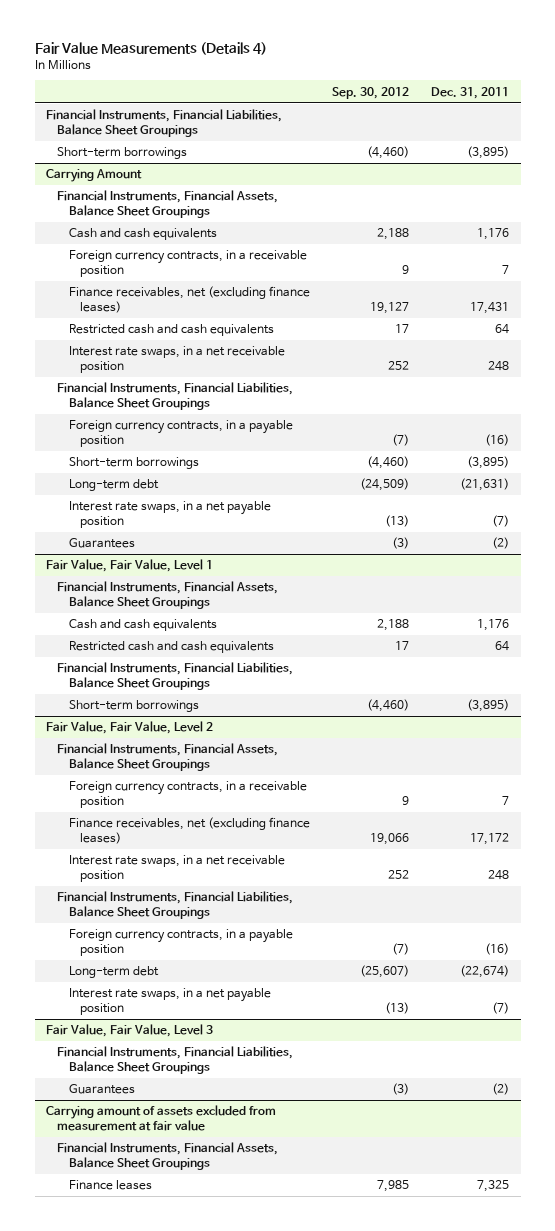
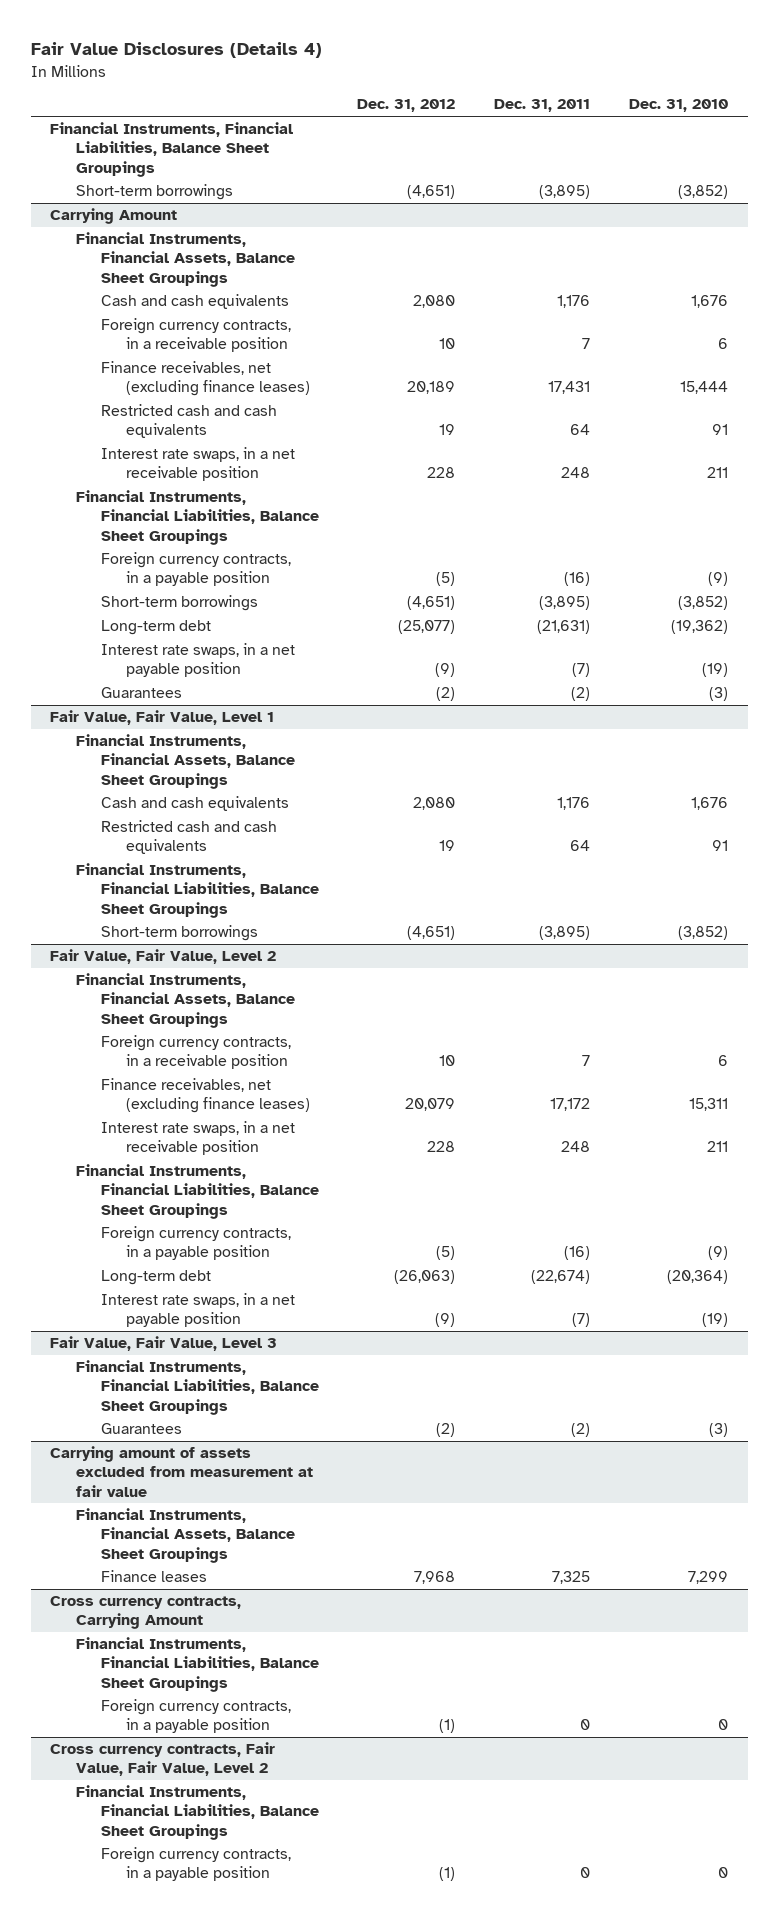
[34,41,267,55] Fair Value Measurements (Details 4) -> [31,42,323,59] Fair Value Disclosures (Details 4)
[332,86,410,99] Sep. 30, 2012 -> none
none -> [357,99,456,113] Dec. 31, 2012
none -> [629,99,729,113] Dec. 31, 2010
none -> [50,1596,242,1630] Cross currency contracts, Carrying Amount
none -> [75,1637,319,1692] Financial Instruments, Financial Liabilities, Balance Sheet Groupings
none -> [100,1699,291,1734] Foreign currency contracts, in a payable position
none -> [50,1742,276,1777] Cross currency contracts, Fair Value, Fair Value, Level 2
none -> [75,1785,319,1840] Financial Instruments, Financial Liabilities, Balance Sheet Groupings
none -> [100,1847,291,1882] Foreign currency contracts, in a payable position

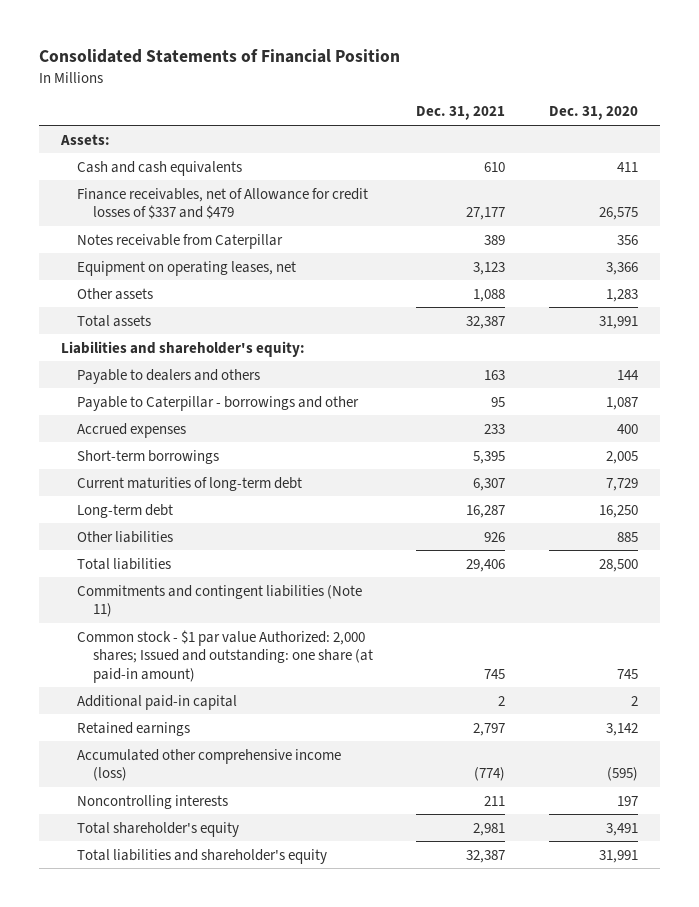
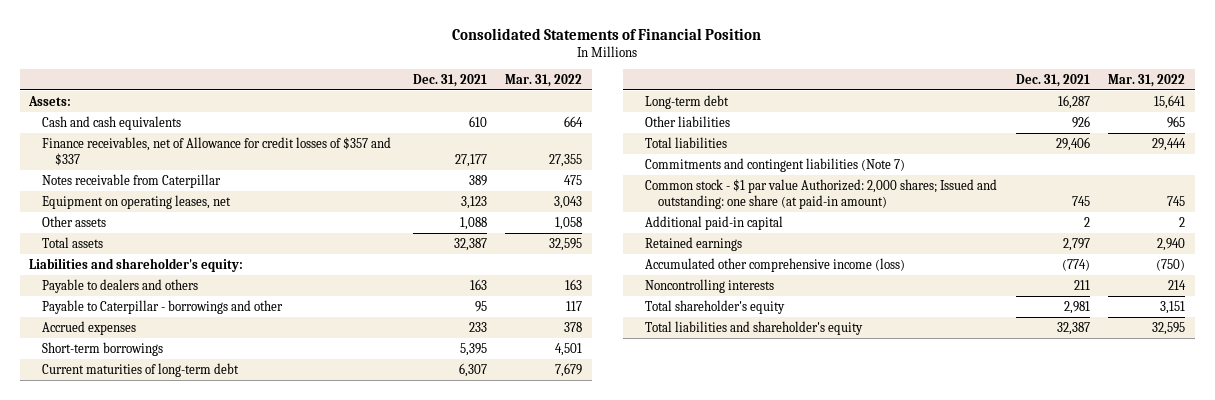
[549,106,639,121] Dec. 31, 2020 -> none
none -> [505,73,583,87] Mar. 31, 2022
[76,187,368,220] Finance receivables, net of Allowance for credit losses of $337 and $479 -> [42,136,392,166] Finance receivables, net of Allowance for credit losses of $357 and $337
[76,584,362,618] Commitments and contingent liabilities (Note 11) -> [644,157,905,172] Commitments and contingent liabilities (Note 7)

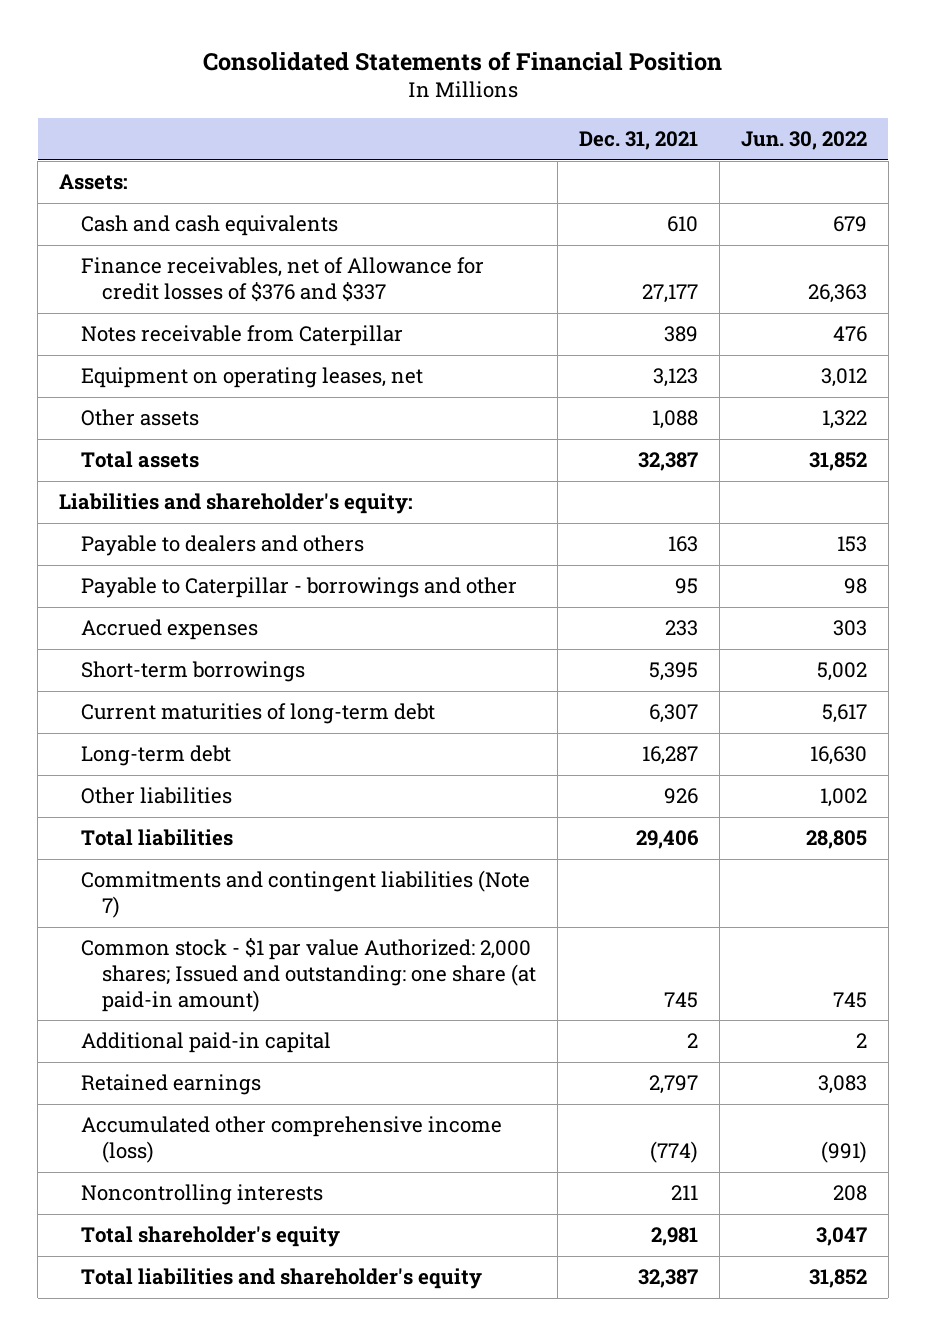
[505,73,583,87] Mar. 31, 2022 -> none
none -> [740,130,867,150] Jun. 30, 2022
[42,136,392,166] Finance receivables, net of Allowance for credit losses of $357 and $337 -> [80,257,484,303] Finance receivables, net of Allowance for credit losses of $376 and $337

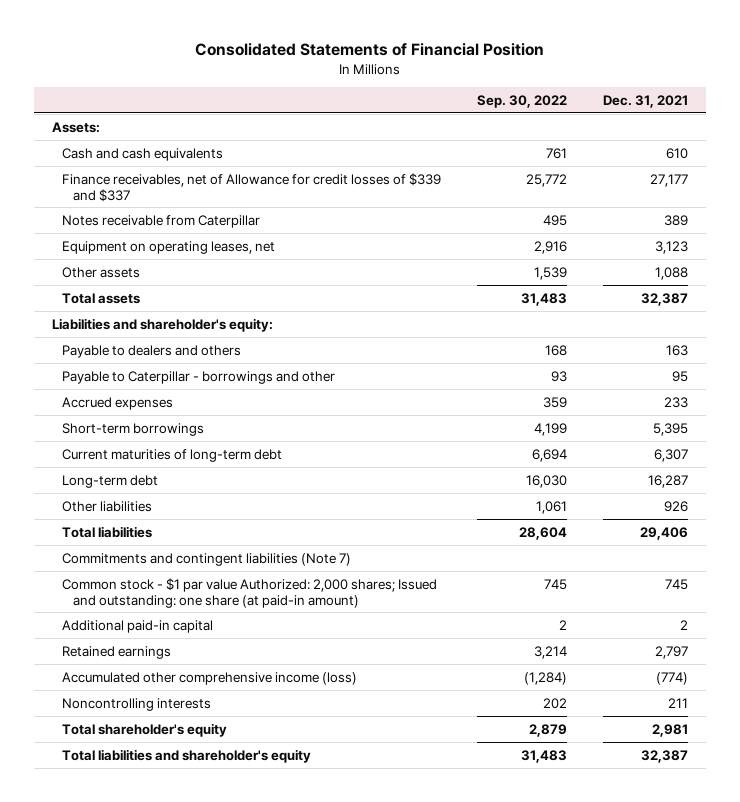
[740,130,867,150] Jun. 30, 2022 -> none
none -> [477,95,568,109] Sep. 30, 2022
[80,257,484,303] Finance receivables, net of Allowance for credit losses of $376 and $337 -> [62,172,442,202] Finance receivables, net of Allowance for credit losses of $339 and $337

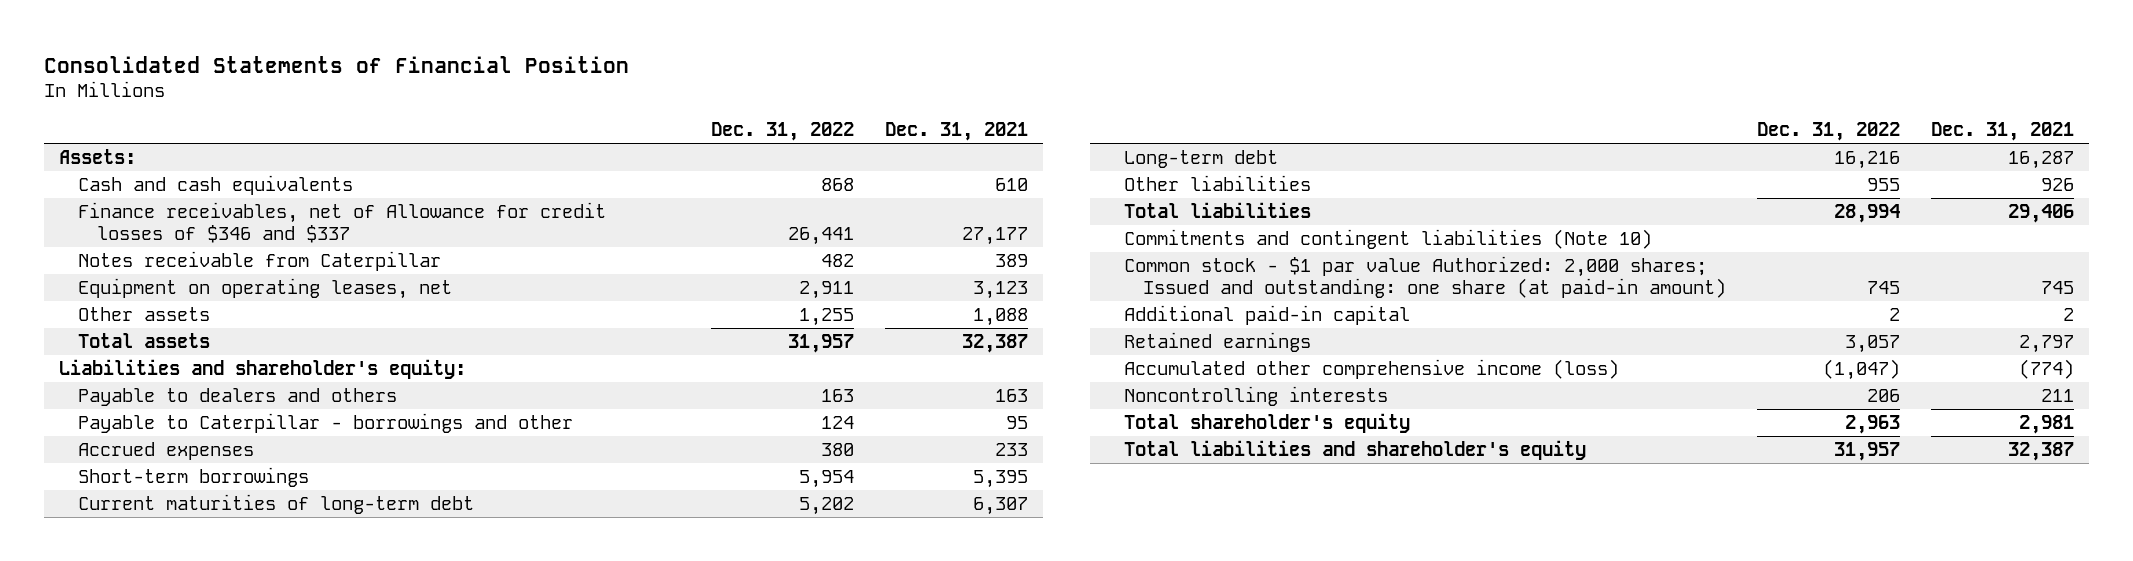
[477,95,568,109] Sep. 30, 2022 -> none
none -> [710,122,854,142] Dec. 31, 2022
[62,172,442,202] Finance receivables, net of Allowance for credit losses of $339 and $337 -> [78,202,607,243] Finance receivables, net of Allowance for credit losses of $346 and $337
[62,552,352,566] Commitments and contingent liabilities (Note 7) -> [1123,229,1652,250] Commitments and contingent liabilities (Note 10)

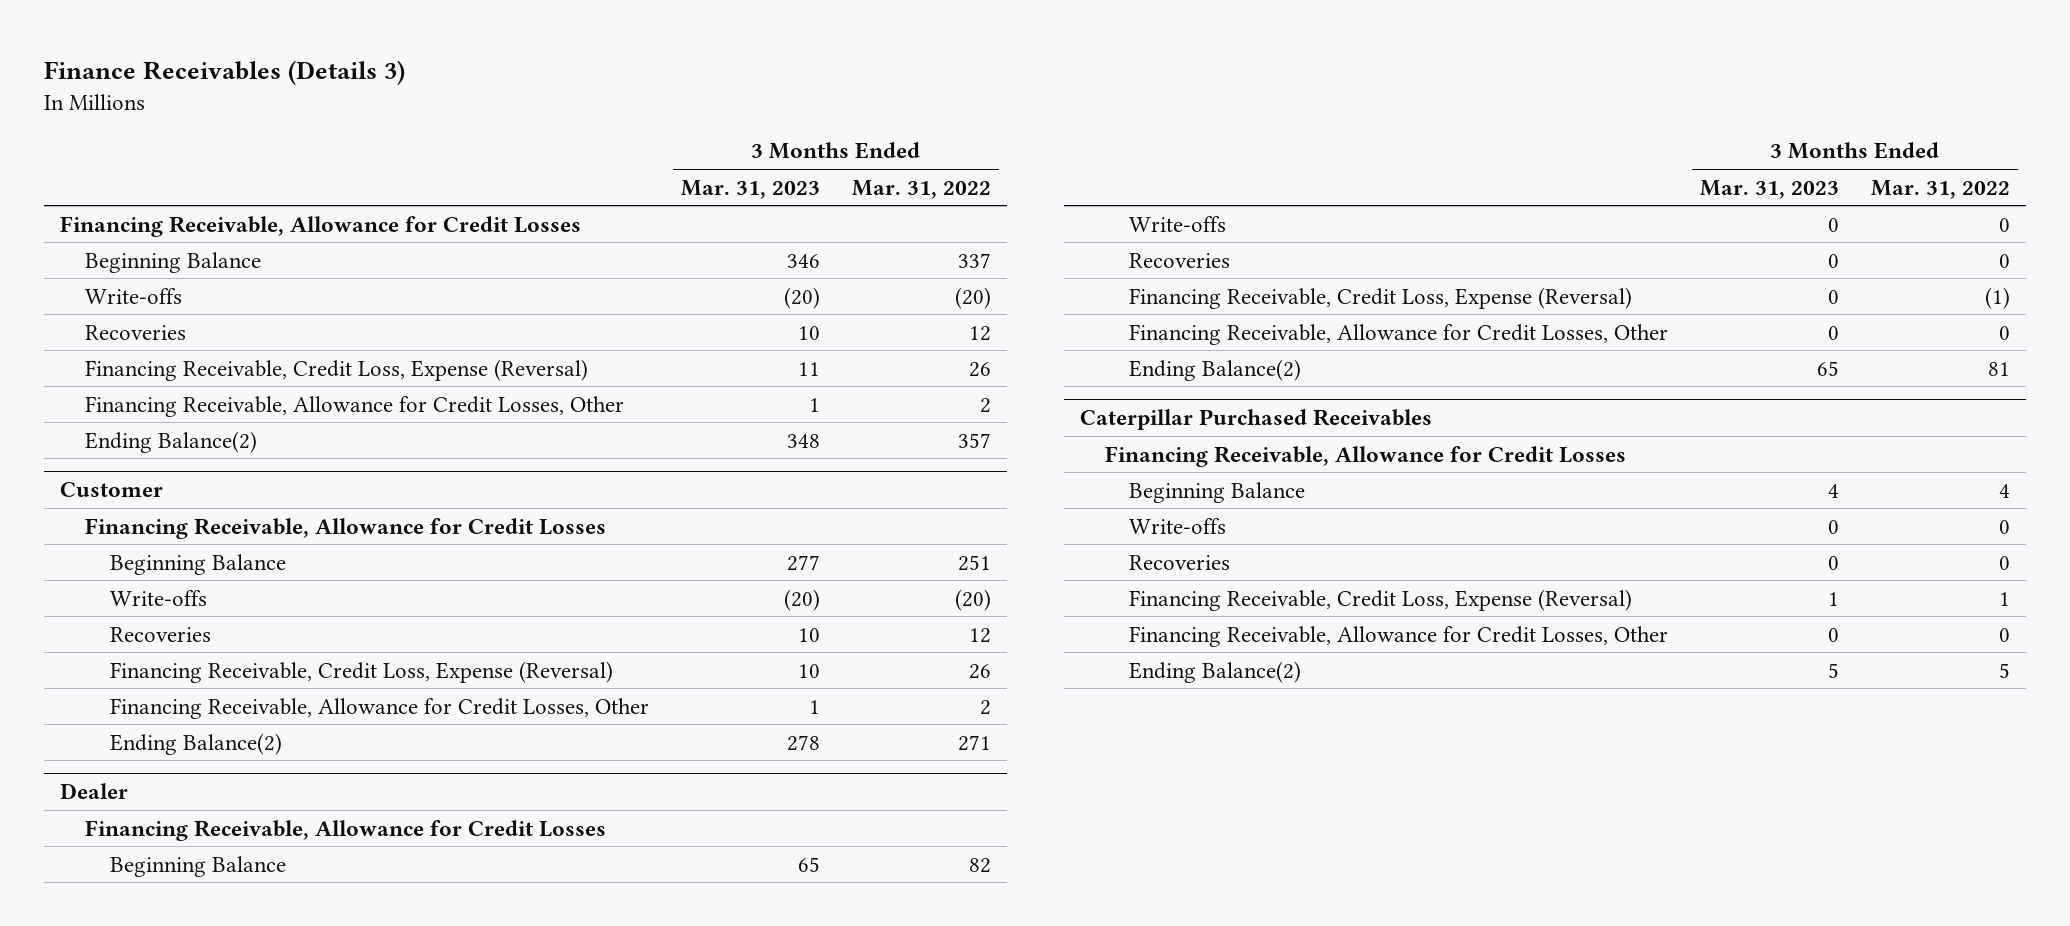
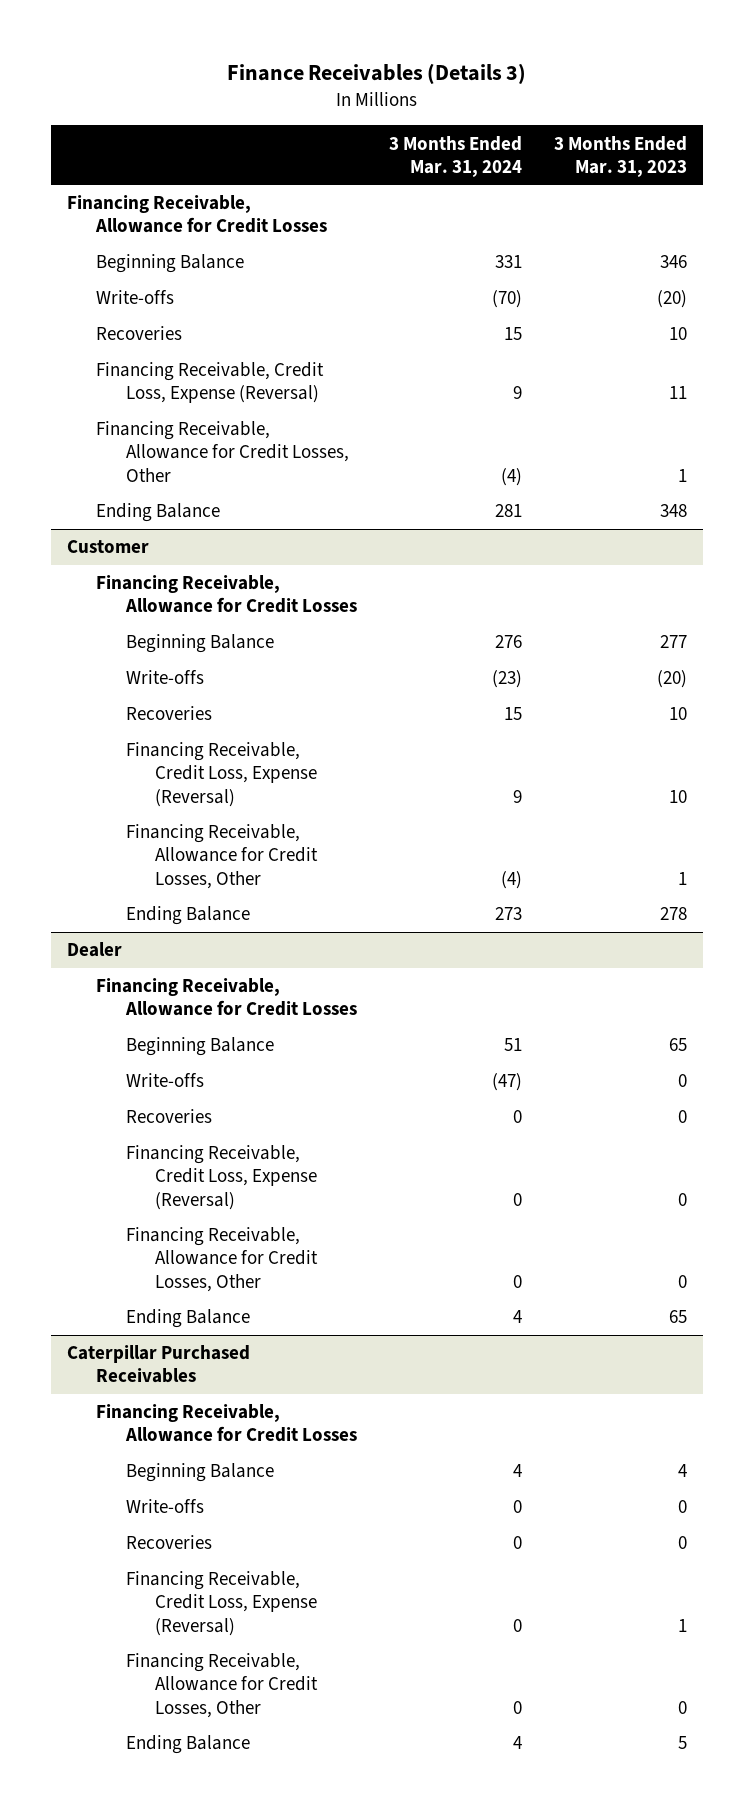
[851,179,991,199] Mar. 31, 2022 -> none
none -> [388,135,522,177] 3 Months Ended Mar. 31, 2024
[84,430,257,453] Ending Balance(2) -> [96,503,221,523] Ending Balance
[109,732,282,755] Ending Balance(2) -> [125,906,250,926] Ending Balance
[1129,358,1302,381] Ending Balance(2) -> [125,1309,250,1329] Ending Balance
[1129,660,1302,683] Ending Balance(2) -> [125,1735,250,1755] Ending Balance

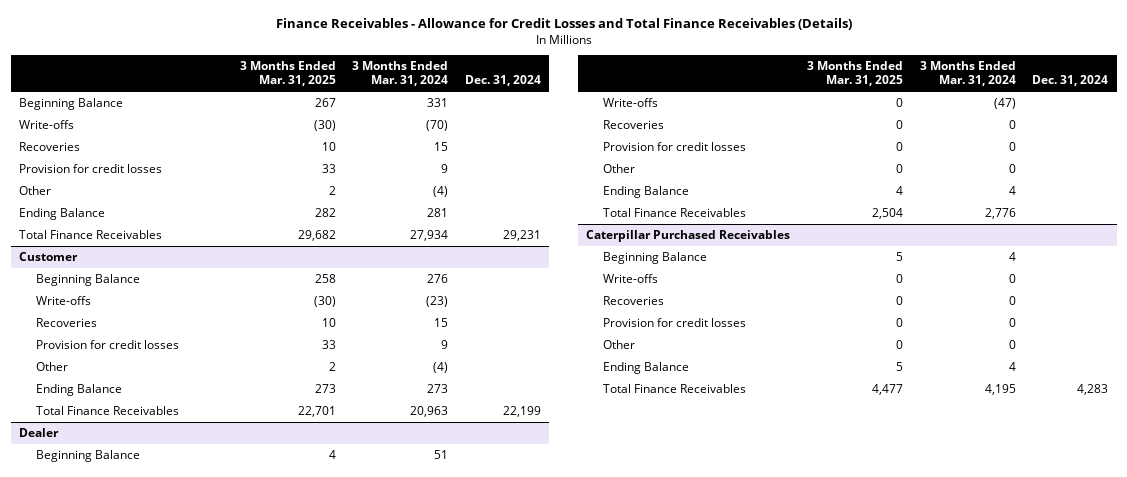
[226,63,526,85] Finance Receivables (Details 3) -> [275,18,852,31] Finance Receivables - Allowance for Credit Losses and Total Finance Receivables (Details)
[553,135,687,177] 3 Months Ended Mar. 31, 2023 -> none
none -> [239,60,336,87] 3 Months Ended Mar. 31, 2025
none -> [465,75,542,87] Dec. 31, 2024
[66,195,328,234] Financing Receivable, Allowance for Credit Losses -> none
[96,362,325,404] Financing Receivable, Credit Loss, Expense (Reversal) -> [18,163,162,173] Provision for credit losses
[96,421,349,482] Financing Receivable, Allowance for Credit Losses, Other -> [18,185,51,195] Other
none -> [18,229,162,239] Total Finance Receivables
[96,575,357,614] Financing Receivable, Allowance for Credit Losses -> none
[125,742,318,807] Financing Receivable, Credit Loss, Expense (Reversal) -> [35,339,179,349] Provision for credit losses
[125,824,319,889] Financing Receivable, Allowance for Credit Losses, Other -> [35,361,68,371] Other
none -> [35,405,179,415] Total Finance Receivables
[96,978,357,1017] Financing Receivable, Allowance for Credit Losses -> none
[125,1145,318,1210] Financing Receivable, Credit Loss, Expense (Reversal) -> [602,141,746,151] Provision for credit losses
[125,1227,319,1292] Financing Receivable, Allowance for Credit Losses, Other -> [602,163,635,173] Other
none -> [602,207,746,217] Total Finance Receivables
[96,1404,357,1443] Financing Receivable, Allowance for Credit Losses -> none
[125,1571,318,1636] Financing Receivable, Credit Loss, Expense (Reversal) -> [602,317,746,327] Provision for credit losses
[125,1653,319,1718] Financing Receivable, Allowance for Credit Losses, Other -> [602,339,635,349] Other
none -> [602,383,746,393] Total Finance Receivables

